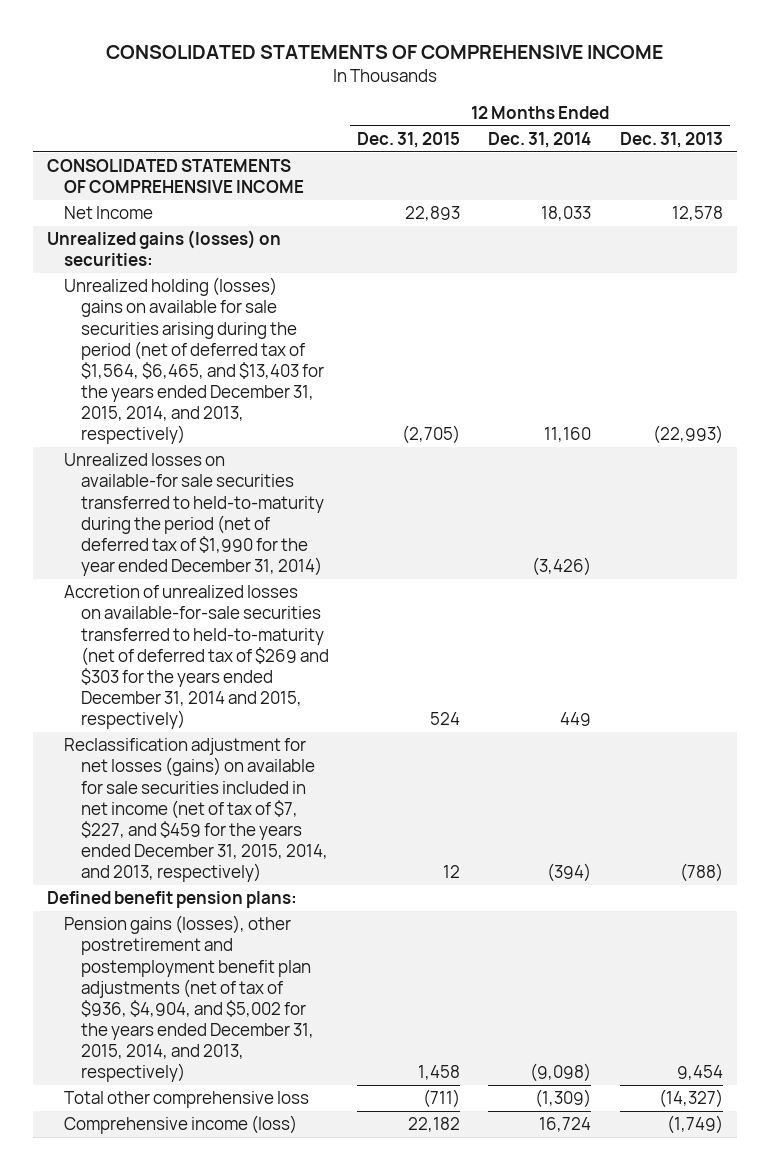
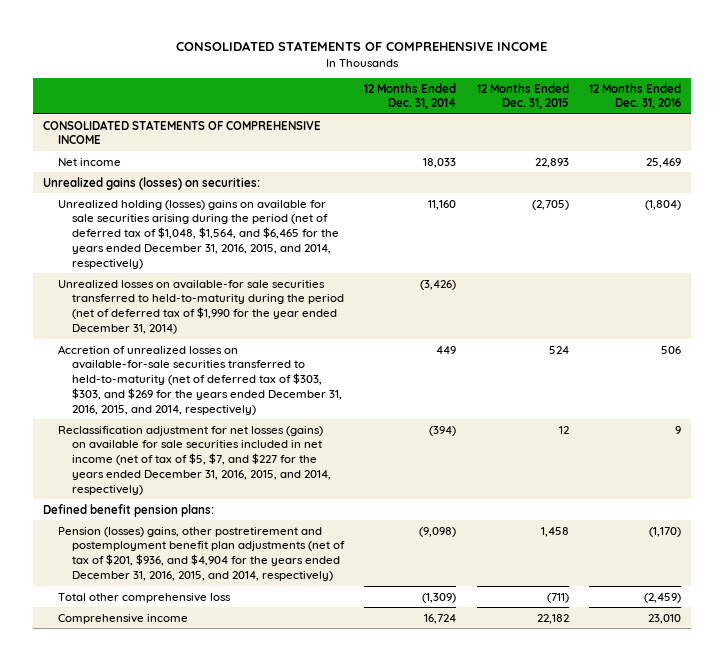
[619,131,723,148] Dec. 31, 2013 -> none
none -> [588,82,681,110] 12 Months Ended Dec. 31, 2016
[63,206,153,220] Net Income -> [57,157,121,166] Net income
[63,277,324,445] Unrealized holding (losses) gains on available for sale securities arising during the period (net of deferred tax of $1,564, $6,465, and $13,403 for the years ended December 31, 2015, 2014, and 2013, respectively) -> [57,199,339,269] Unrealized holding (losses) gains on available for sale securities arising during the period (net of deferred tax of $1,048, $1,564, and $6,465 for the years ended December 31, 2016, 2015, and 2014, respectively)
[63,585,329,730] Accretion of unrealized losses on available-for-sale securities transferred to held-to-maturity (net of deferred tax of $269 and $303 for the years ended December 31, 2014 and 2015, respectively) -> [57,344,342,415] Accretion of unrealized losses on available-for-sale securities transferred to held-to-maturity (net of deferred tax of $303, $303, and $269 for the years ended December 31, 2016, 2015, and 2014, respectively)
[63,738,328,883] Reclassification adjustment for net losses (gains) on available for sale securities included in net income (net of tax of $7, $227, and $459 for the years ended December 31, 2015, 2014, and 2013, respectively) -> [57,425,331,495] Reclassification adjustment for net losses (gains) on available for sale securities included in net income (net of tax of $5, $7, and $227 for the years ended December 31, 2016, 2015, and 2014, respectively)
[63,915,314,1083] Pension gains (losses), other postretirement and postemployment benefit plan adjustments (net of tax of $936, $4,904, and $5,002 for the years ended December 31, 2015, 2014, and 2013, respectively) -> [57,526,345,582] Pension (losses) gains, other postretirement and postemployment benefit plan adjustments (net of tax of $201, $936, and $4,904 for the years ended December 31, 2016, 2015, and 2014, respectively)
[63,1115,297,1135] Comprehensive income (loss) -> [57,613,188,624] Comprehensive income

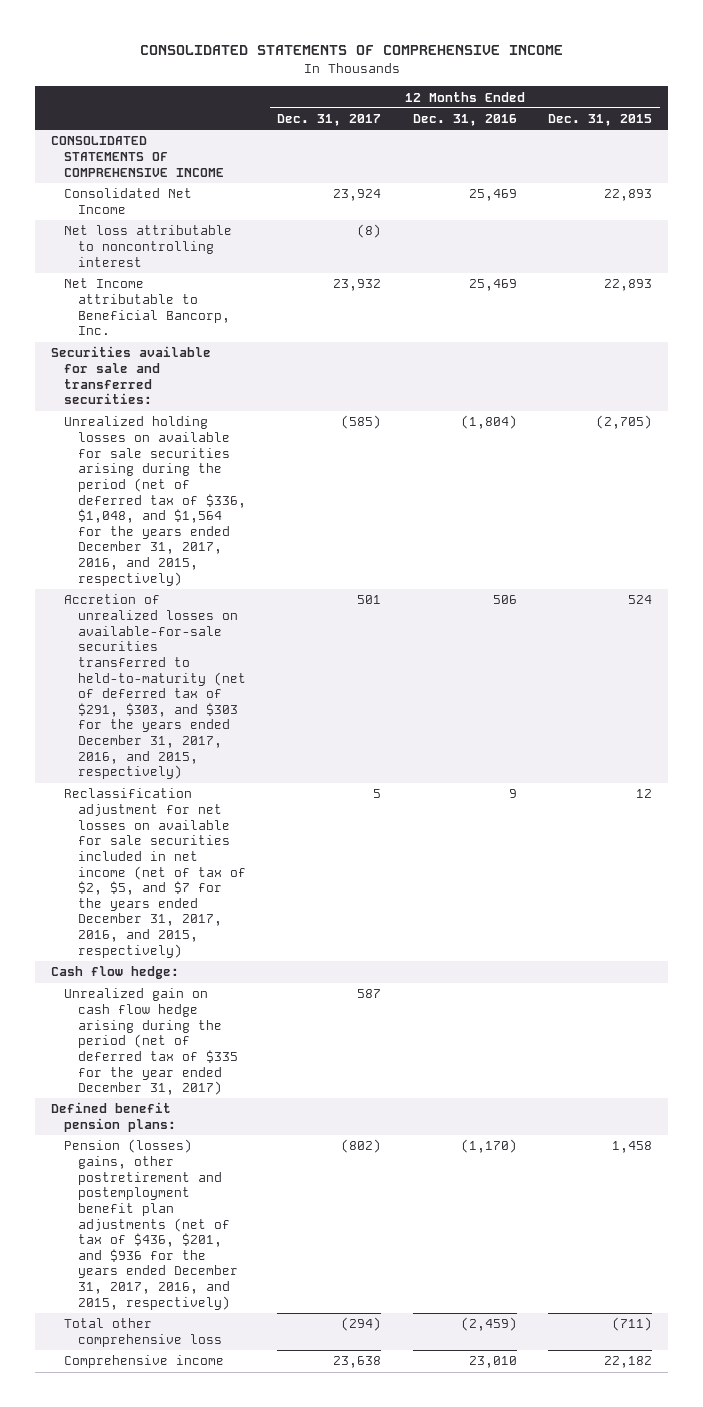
[364,82,457,110] 12 Months Ended Dec. 31, 2014 -> none
none -> [277,114,382,127] Dec. 31, 2017
[57,279,344,335] Unrealized losses on available-for sale securities transferred to held-to-maturity during the period (net of deferred tax of $1,990 for the year ended December 31, 2014) -> none
none -> [64,188,193,215] Consolidated Net Income
none -> [64,225,233,267] Net loss attributable to noncontrolling interest
[57,157,121,166] Net income -> [64,278,231,336] Net Income attributable to Beneficial Bancorp, Inc.
[43,176,261,190] Unrealized gains (losses) on securities: -> [50,346,211,405] Securities available for sale and transferred securities:
[57,199,339,269] Unrealized holding (losses) gains on available for sale securities arising during the period (net of deferred tax of $1,048, $1,564, and $6,465 for the years ended December 31, 2016, 2015, and 2014, respectively) -> [64,416,247,586] Unrealized holding losses on available for sale securities arising during the period (net of deferred tax of $336, $1,048, and $1,564 for the years ended December 31, 2017, 2016, and 2015, respectively)
[57,344,342,415] Accretion of unrealized losses on available-for-sale securities transferred to held-to-maturity (net of deferred tax of $303, $303, and $269 for the years ended December 31, 2016, 2015, and 2014, respectively) -> [64,594,247,780] Accretion of unrealized losses on available-for-sale securities transferred to held-to-maturity (net of deferred tax of $291, $303, and $303 for the years ended December 31, 2017, 2016, and 2015, respectively)
[57,425,331,495] Reclassification adjustment for net losses (gains) on available for sale securities included in net income (net of tax of $5, $7, and $227 for the years ended December 31, 2016, 2015, and 2014, respectively) -> [64,788,247,958] Reclassification adjustment for net losses on available for sale securities included in net income (net of tax of $2, $5, and $7 for the years ended December 31, 2017, 2016, and 2015, respectively)
none -> [50,966,179,980] Cash flow hedge:
none -> [64,988,239,1096] Unrealized gain on cash flow hedge arising during the period (net of deferred tax of $335 for the year ended December 31, 2017)
[57,526,345,582] Pension (losses) gains, other postretirement and postemployment benefit plan adjustments (net of tax of $201, $936, and $4,904 for the years ended December 31, 2016, 2015, and 2014, respectively) -> [64,1139,239,1310] Pension (losses) gains, other postretirement and postemployment benefit plan adjustments (net of tax of $436, $201, and $936 for the years ended December 31, 2017, 2016, and 2015, respectively)

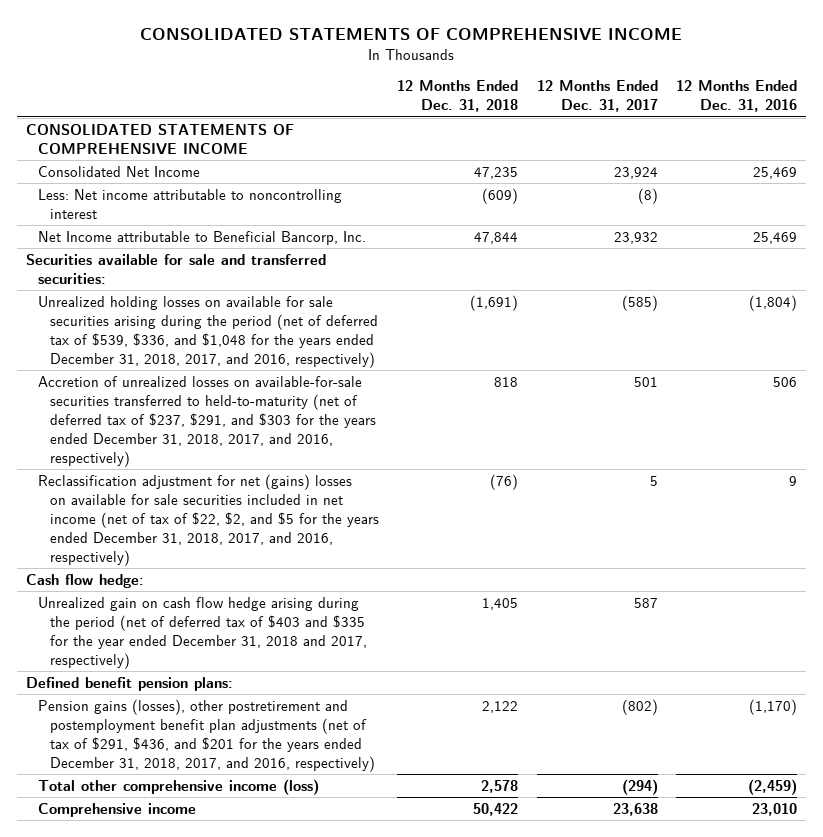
[548,114,653,127] Dec. 31, 2015 -> none
none -> [397,80,519,113] 12 Months Ended Dec. 31, 2018
[64,225,233,267] Net loss attributable to noncontrolling interest -> [37,188,342,219] Less: Net income attributable to noncontrolling interest
[64,416,247,586] Unrealized holding losses on available for sale securities arising during the period (net of deferred tax of $336, $1,048, and $1,564 for the years ended December 31, 2017, 2016, and 2015, respectively) -> [37,295,378,368] Unrealized holding losses on available for sale securities arising during the period (net of deferred tax of $539, $336, and $1,048 for the years ended December 31, 2018, 2017, and 2016, respectively)
[64,594,247,780] Accretion of unrealized losses on available-for-sale securities transferred to held-to-maturity (net of deferred tax of $291, $303, and $303 for the years ended December 31, 2017, 2016, and 2015, respectively) -> [37,375,376,467] Accretion of unrealized losses on available-for-sale securities transferred to held-to-maturity (net of deferred tax of $237, $291, and $303 for the years ended December 31, 2018, 2017, and 2016, respectively)
[64,788,247,958] Reclassification adjustment for net losses on available for sale securities included in net income (net of tax of $2, $5, and $7 for the years ended December 31, 2017, 2016, and 2015, respectively) -> [37,473,379,566] Reclassification adjustment for net (gains) losses on available for sale securities included in net income (net of tax of $22, $2, and $5 for the years ended December 31, 2018, 2017, and 2016, respectively)
[64,988,239,1096] Unrealized gain on cash flow hedge arising during the period (net of deferred tax of $335 for the year ended December 31, 2017) -> [37,596,367,669] Unrealized gain on cash flow hedge arising during the period (net of deferred tax of $403 and $335 for the year ended December 31, 2018 and 2017, respectively)
[64,1139,239,1310] Pension (losses) gains, other postretirement and postemployment benefit plan adjustments (net of tax of $436, $201, and $936 for the years ended December 31, 2017, 2016, and 2015, respectively) -> [37,698,375,772] Pension gains (losses), other postretirement and postemployment benefit plan adjustments (net of tax of $291, $436, and $201 for the years ended December 31, 2018, 2017, and 2016, respectively)
[64,1318,223,1348] Total other comprehensive loss -> [37,778,319,795] Total other comprehensive income (loss)

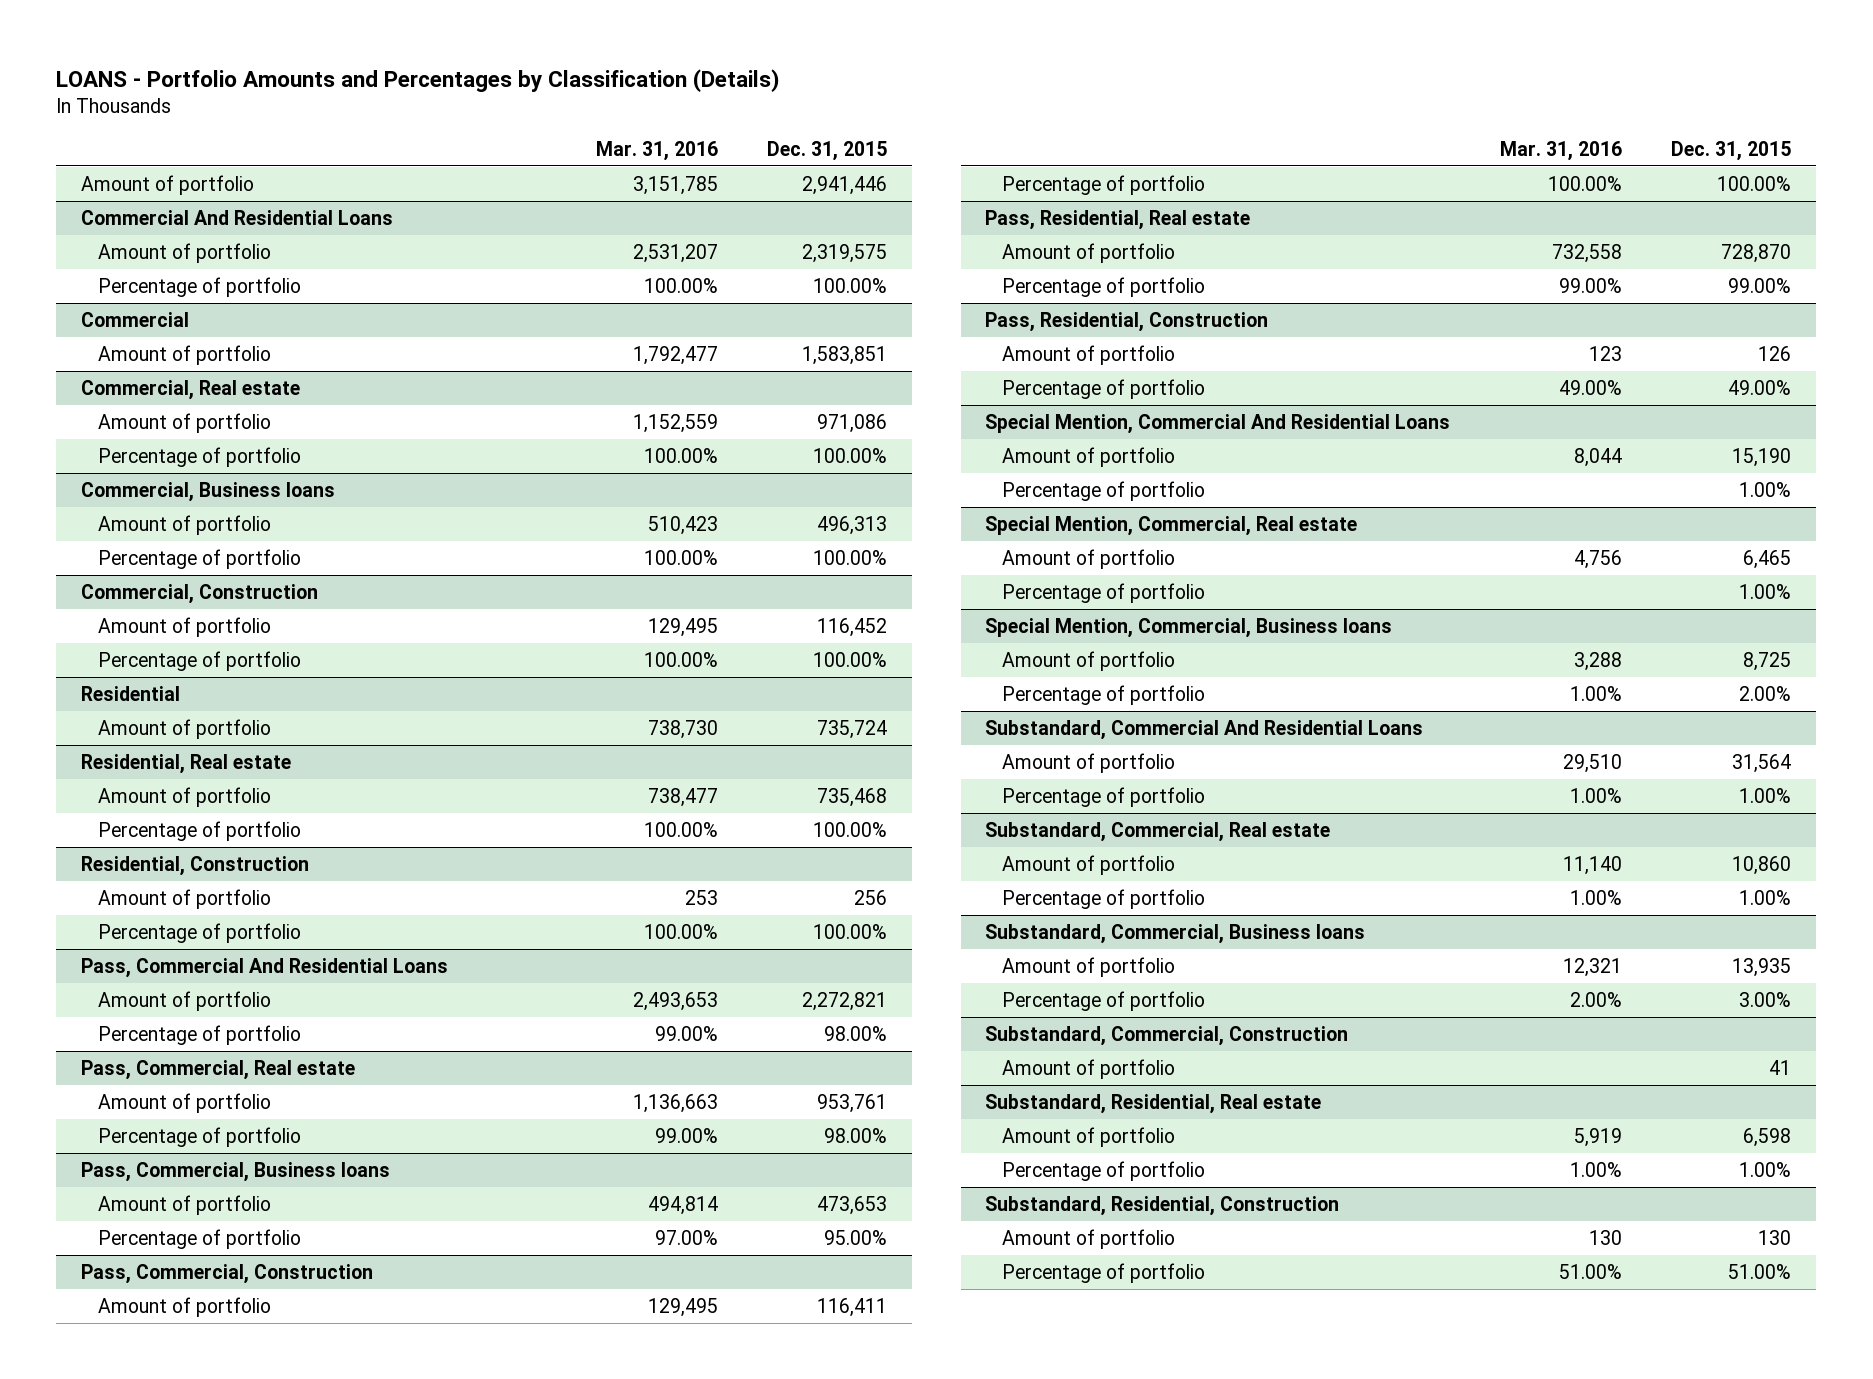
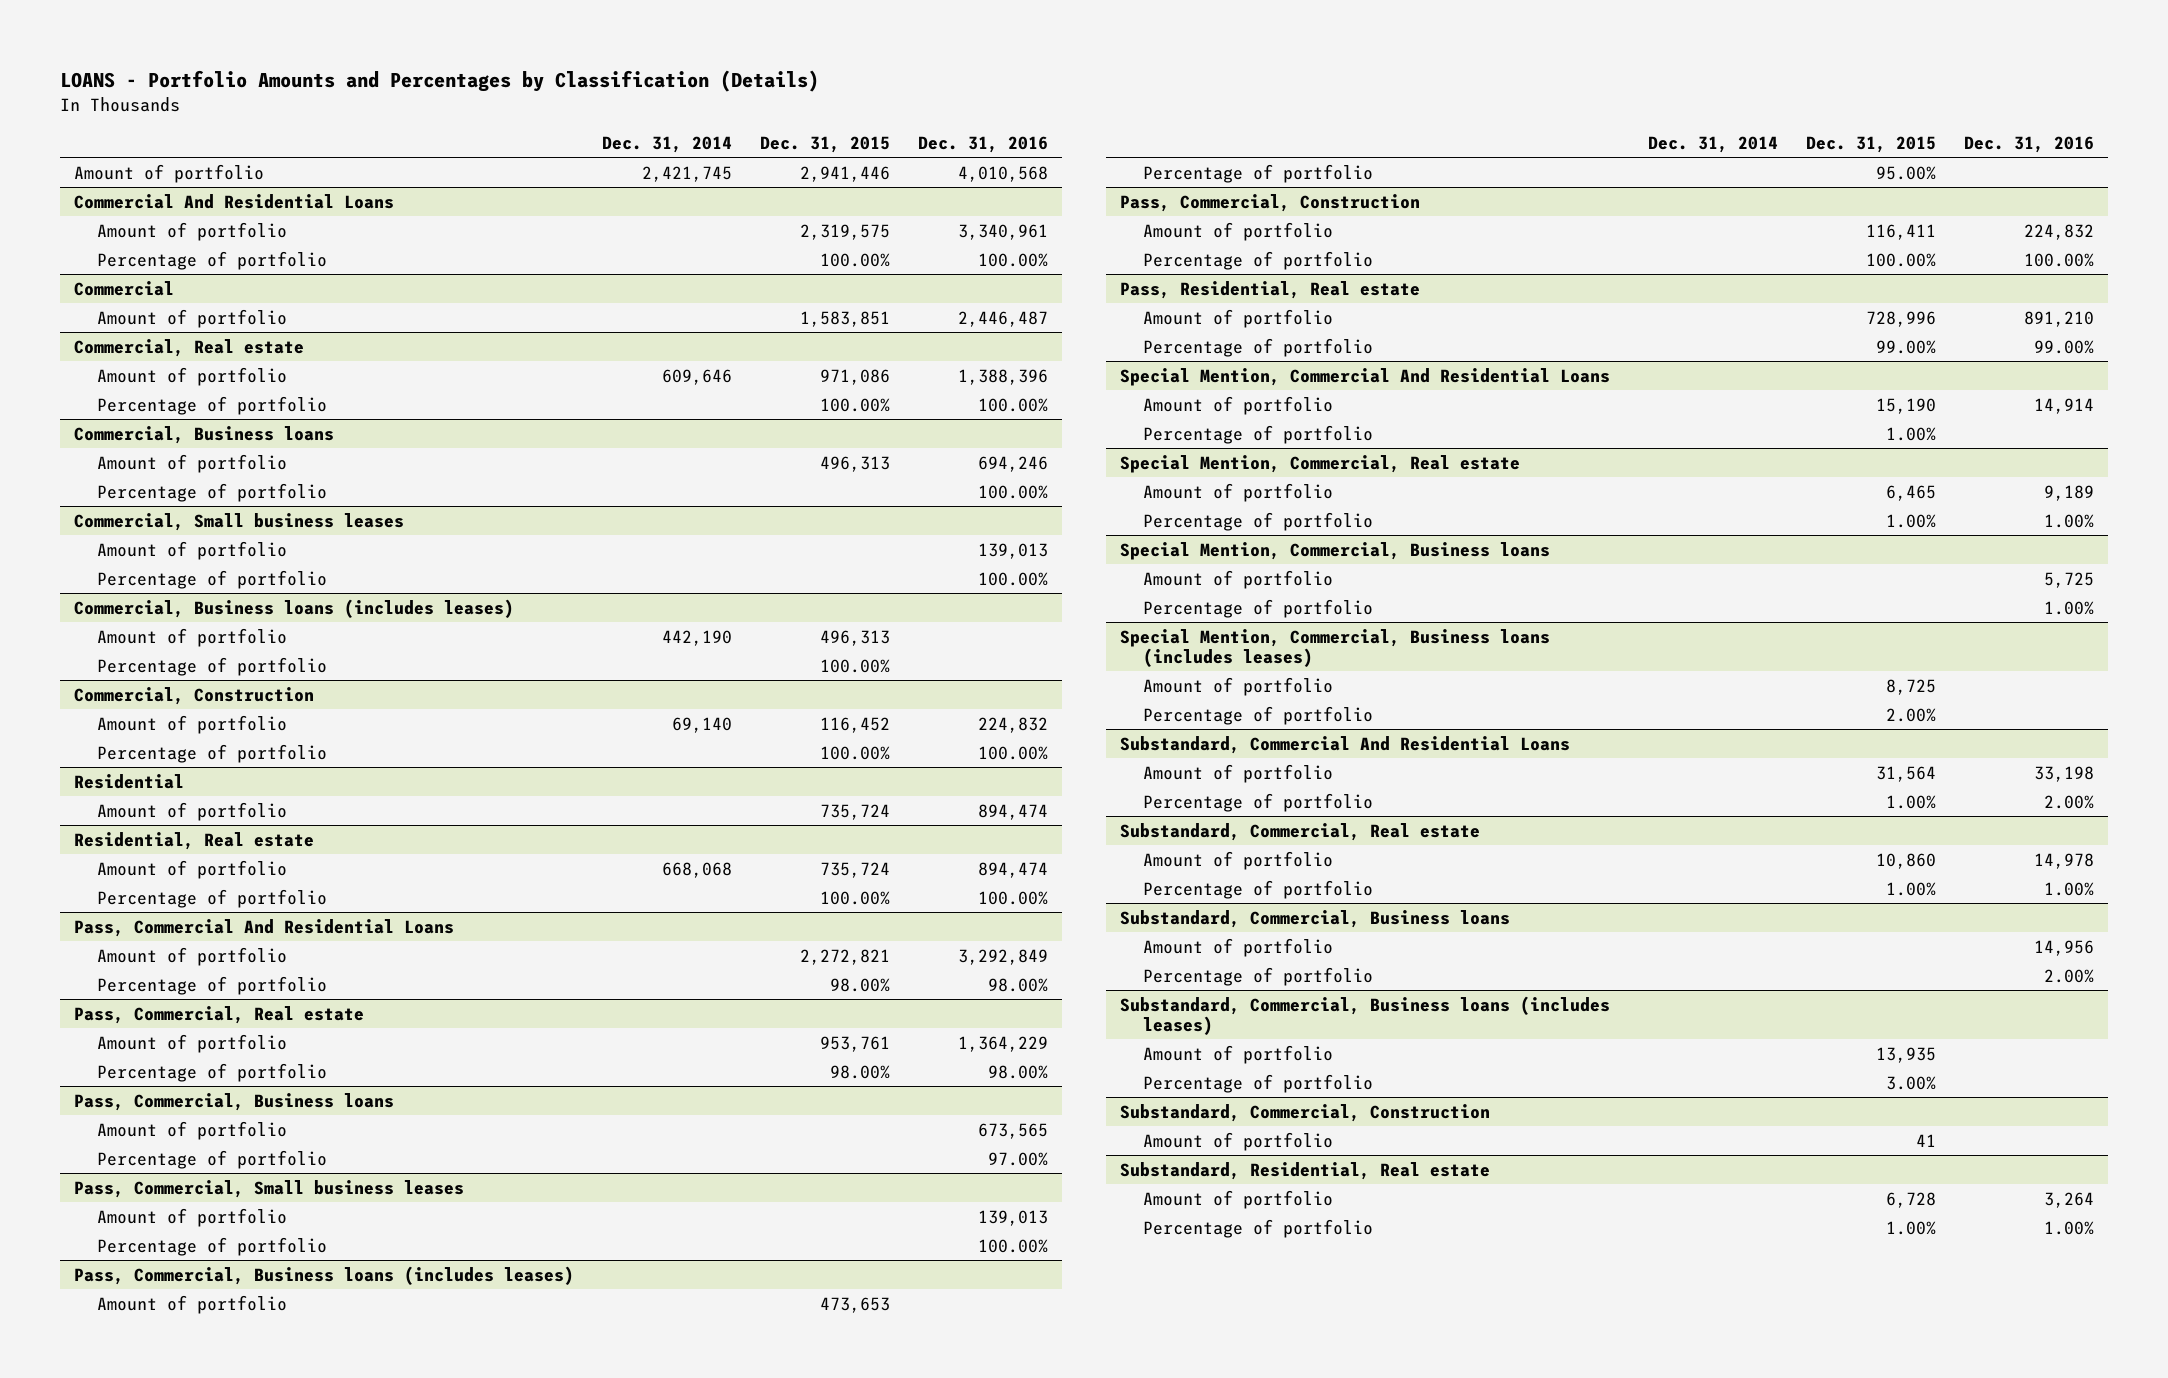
[595,141,718,162] Mar. 31, 2016 -> none
none -> [602,135,733,153] Dec. 31, 2014
none -> [918,135,1049,153] Dec. 31, 2016
none -> [97,482,328,502] Percentage of portfolio
none -> [74,512,405,531] Commercial, Small business leases
none -> [97,540,288,560] Amount of portfolio
none -> [97,569,328,589] Percentage of portfolio
none -> [74,598,515,618] Commercial, Business loans (includes leases)
none -> [97,627,288,647] Amount of portfolio
[97,820,301,841] Percentage of portfolio -> none
[81,855,310,876] Residential, Construction -> none
[97,888,271,909] Amount of portfolio -> none
[817,787,888,807] 735,468 -> [820,861,891,878] 735,724
none -> [97,1120,288,1140] Amount of portfolio
none -> [97,1149,328,1169] Percentage of portfolio
none -> [74,1179,465,1198] Pass, Commercial, Small business leases
none -> [97,1207,288,1227] Amount of portfolio
none -> [97,1236,328,1256] Percentage of portfolio
none -> [74,1265,575,1285] Pass, Commercial, Business loans (includes leases)
[1721,243,1792,263] 728,870 -> [1866,310,1937,327] 728,996
[985,311,1269,332] Pass, Residential, Construction -> none
[1001,344,1175,365] Amount of portfolio -> none
[1001,378,1205,399] Percentage of portfolio -> none
none -> [1142,569,1333,589] Amount of portfolio
none -> [1142,598,1373,618] Percentage of portfolio
none -> [1119,628,1550,668] Special Mention, Commercial, Business loans (includes leases)
none -> [1142,937,1333,957] Amount of portfolio
none -> [1142,966,1373,986] Percentage of portfolio
none -> [1119,995,1610,1036] Substandard, Commercial, Business loans (includes leases)
[1743,1127,1792,1147] 6,598 -> [1886,1191,1937,1208] 6,728
[985,1195,1340,1216] Substandard, Residential, Construction -> none
[1001,1228,1175,1249] Amount of portfolio -> none
[1001,1262,1205,1283] Percentage of portfolio -> none

